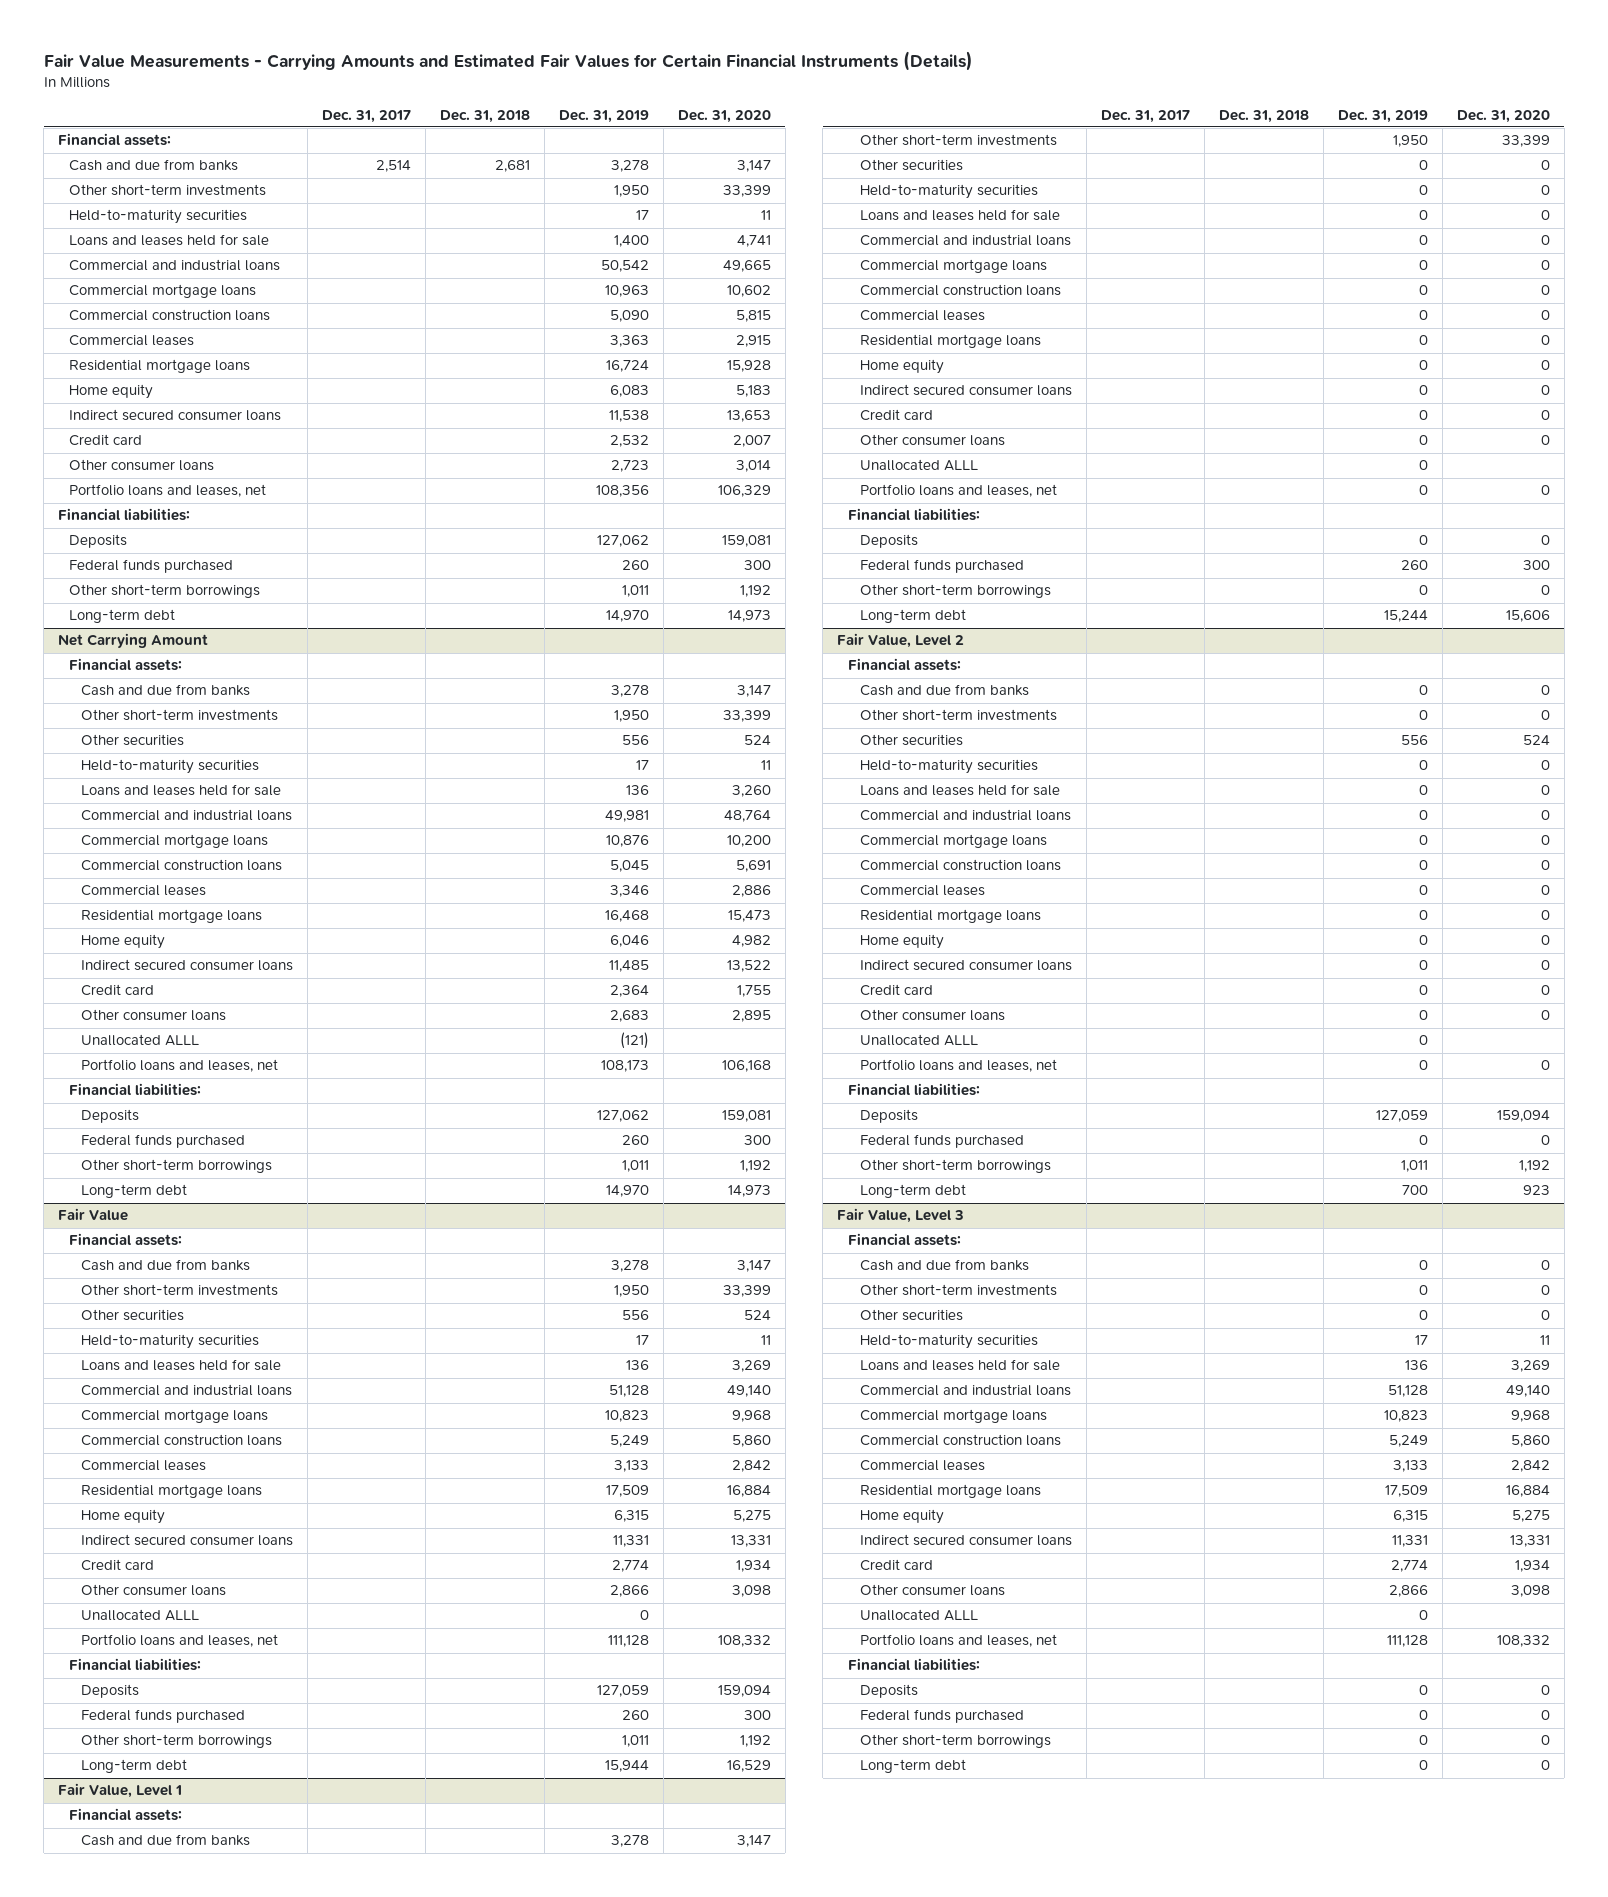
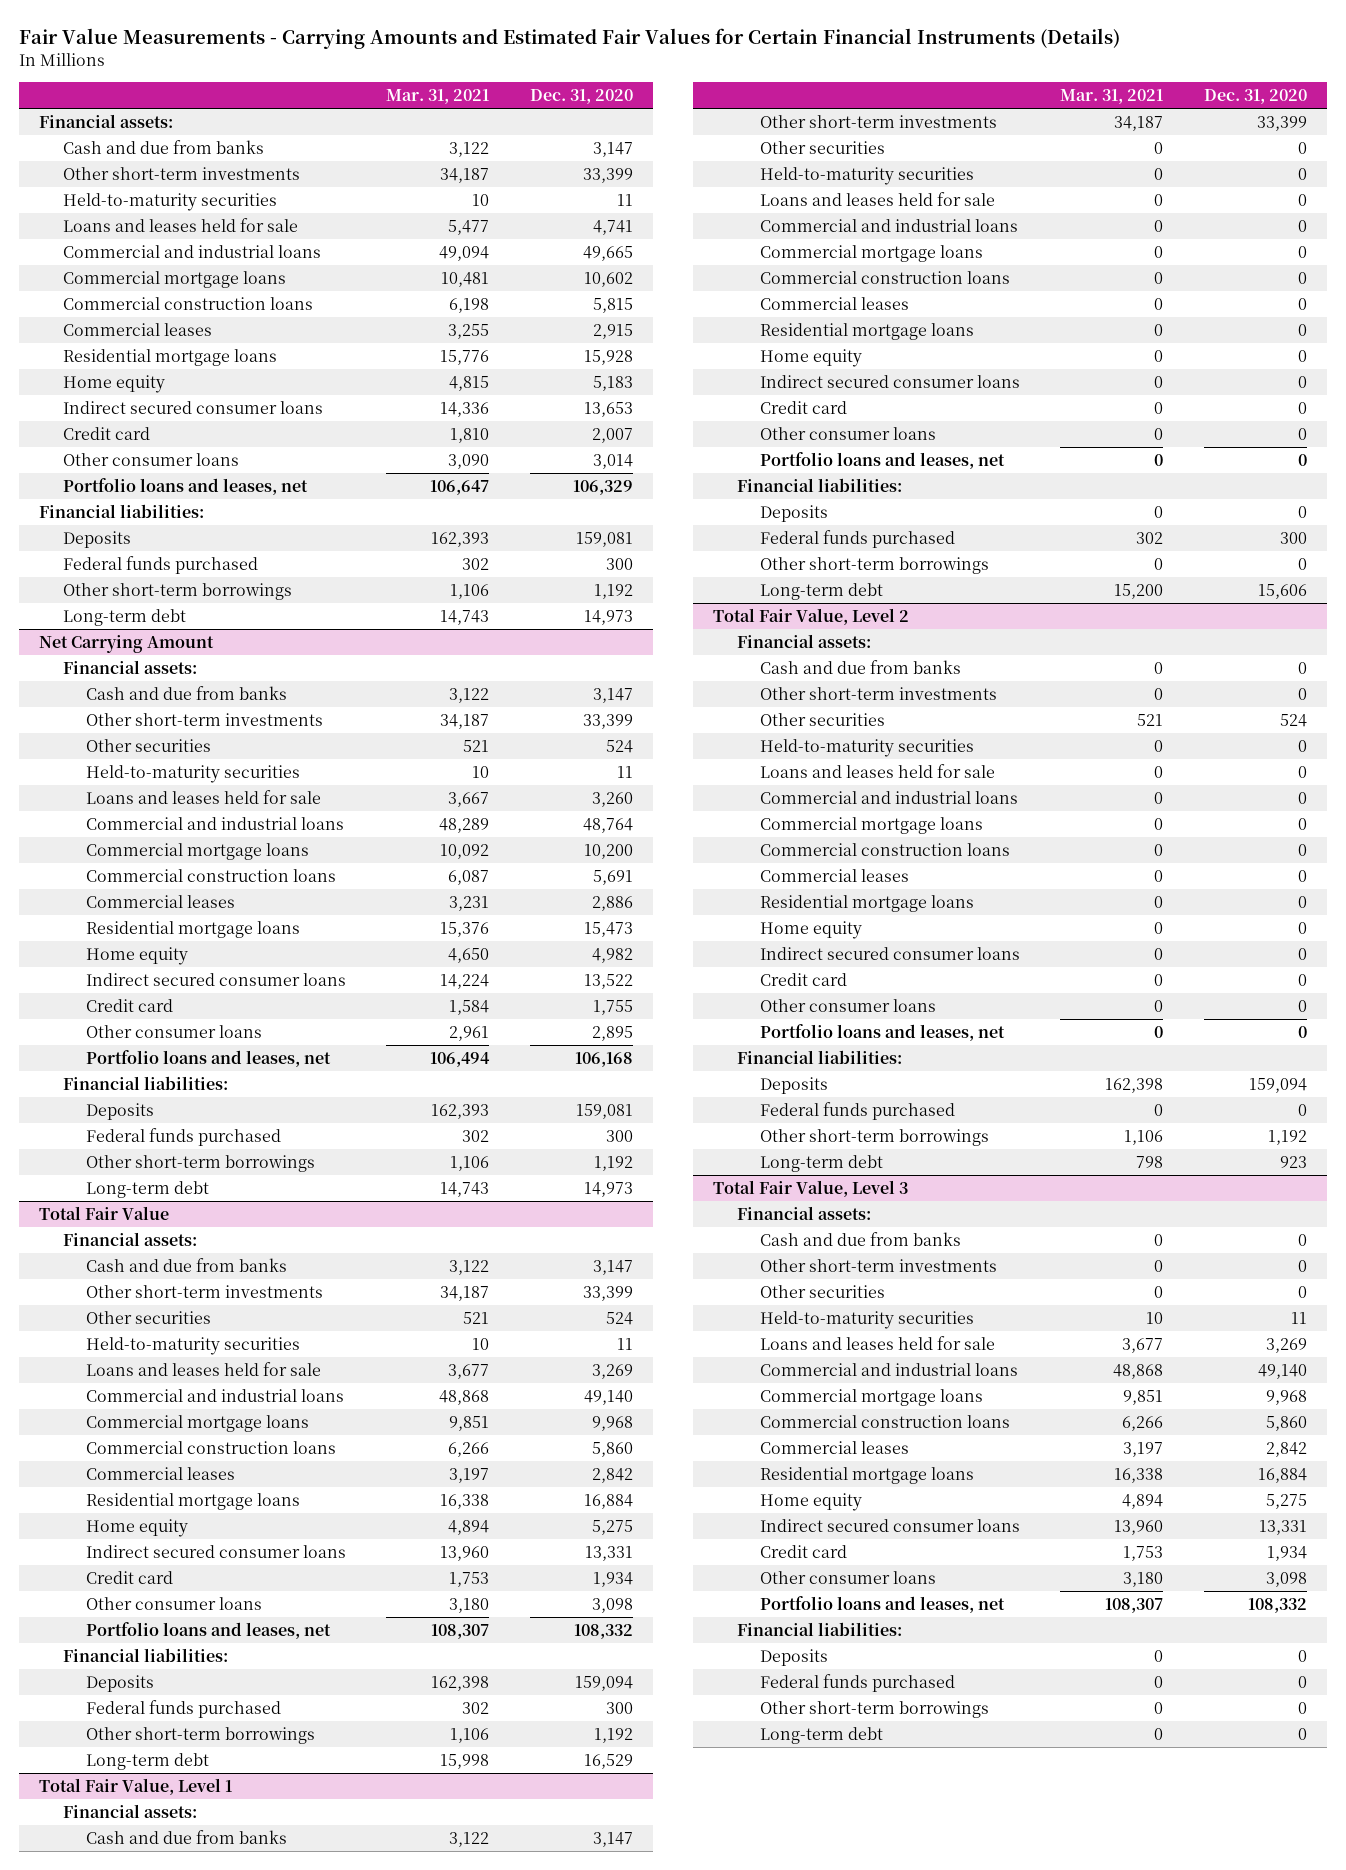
[321,109,411,123] Dec. 31, 2017 -> none
[439,109,530,123] Dec. 31, 2018 -> none
[558,109,649,123] Dec. 31, 2019 -> none
none -> [386,88,490,104] Mar. 31, 2021
[80,1034,199,1047] Unallocated ALLL -> none
[58,1208,129,1222] Fair Value -> [39,1205,170,1220] Total Fair Value
[80,1609,199,1622] Unallocated ALLL -> none
[58,1783,183,1799] Fair Value, Level 1 -> [39,1777,233,1795] Total Fair Value, Level 1
[859,459,978,472] Unallocated ALLL -> none
[837,633,965,649] Fair Value, Level 2 -> [713,607,910,625] Total Fair Value, Level 2
[859,1034,978,1047] Unallocated ALLL -> none
[837,1208,965,1224] Fair Value, Level 3 -> [713,1179,909,1197] Total Fair Value, Level 3
[859,1609,978,1622] Unallocated ALLL -> none

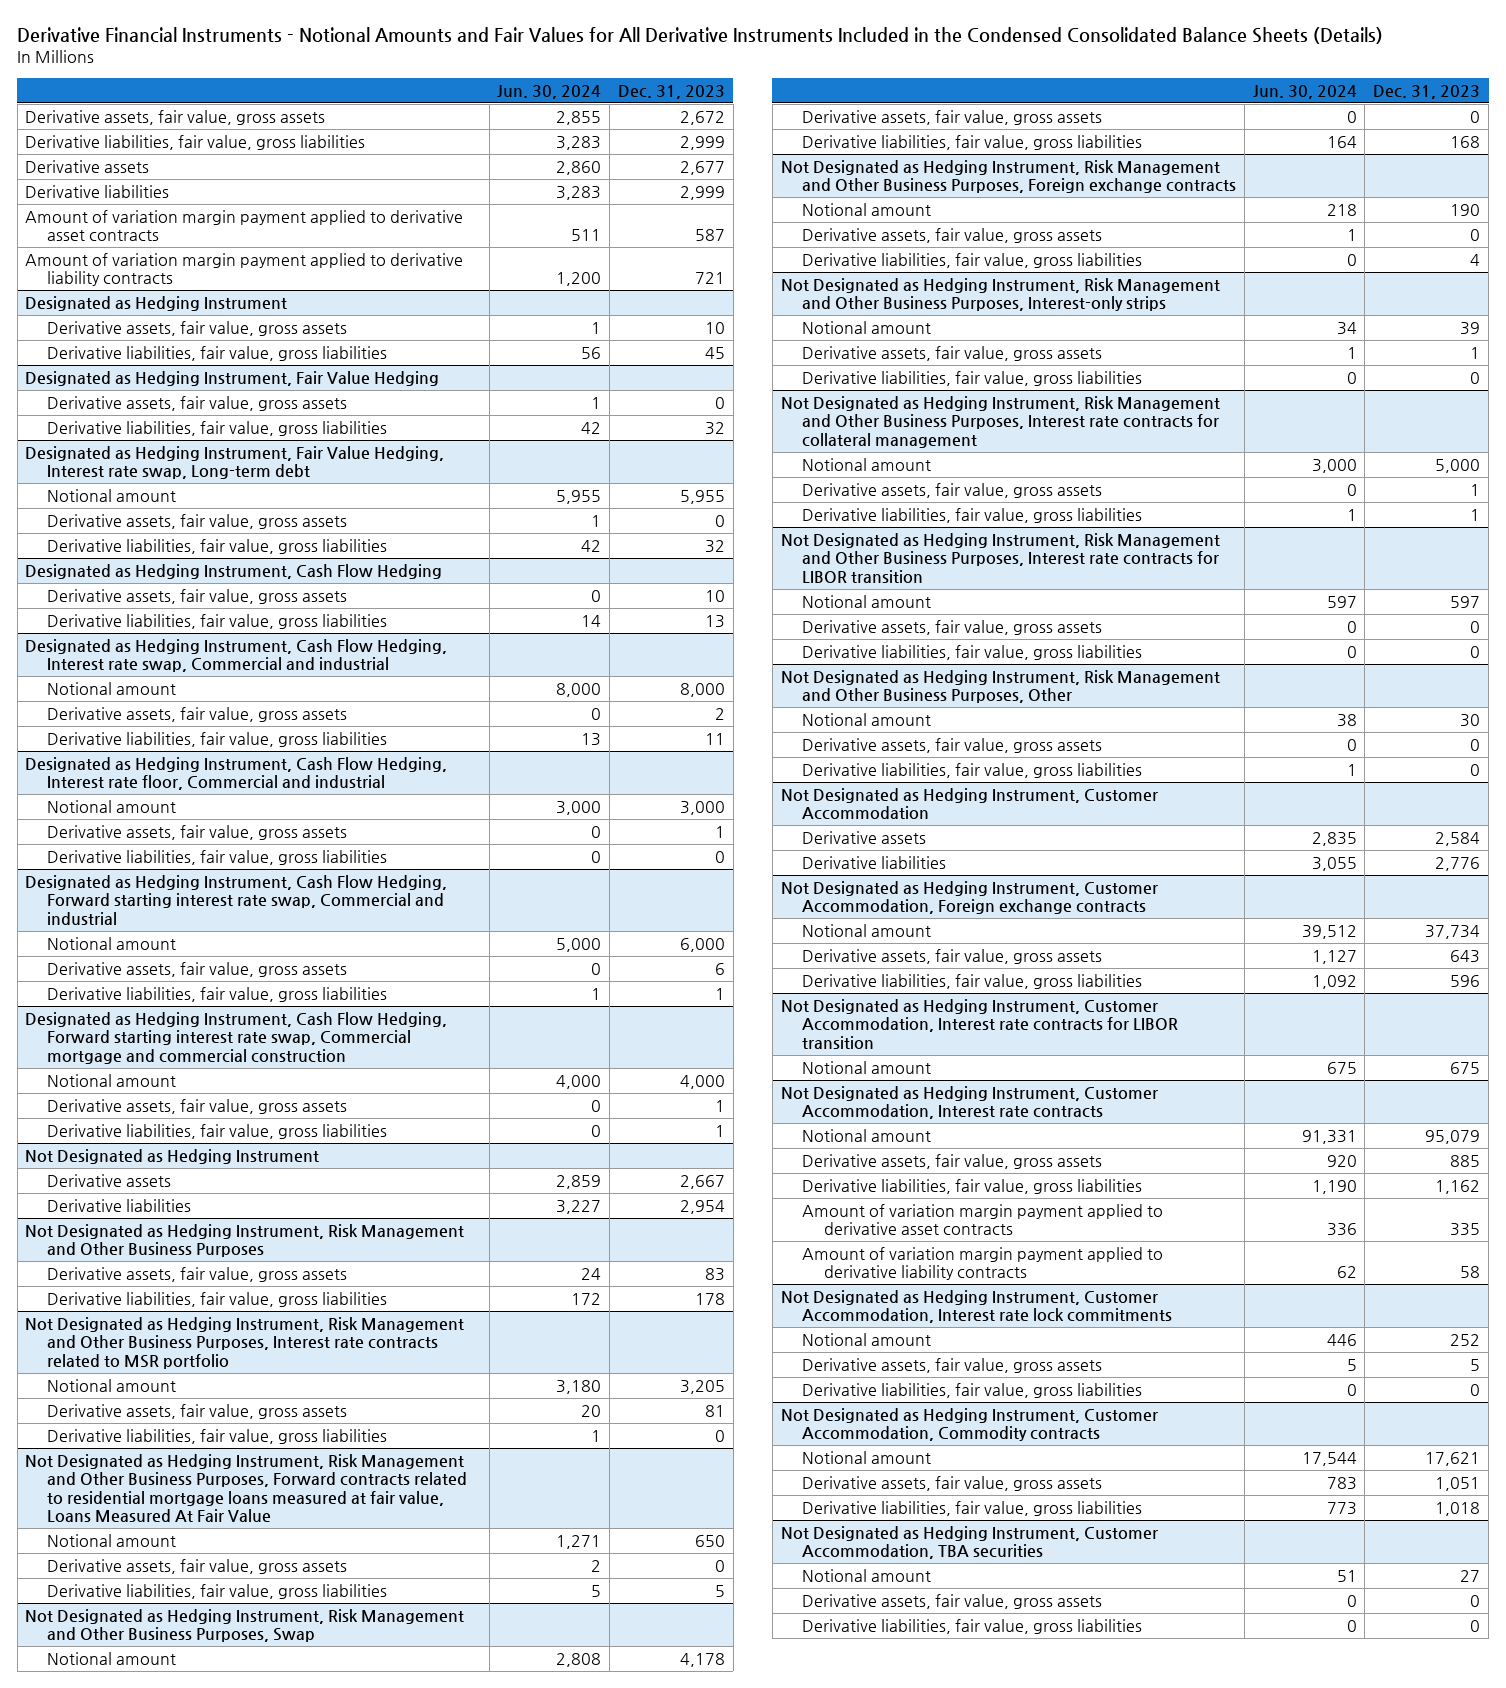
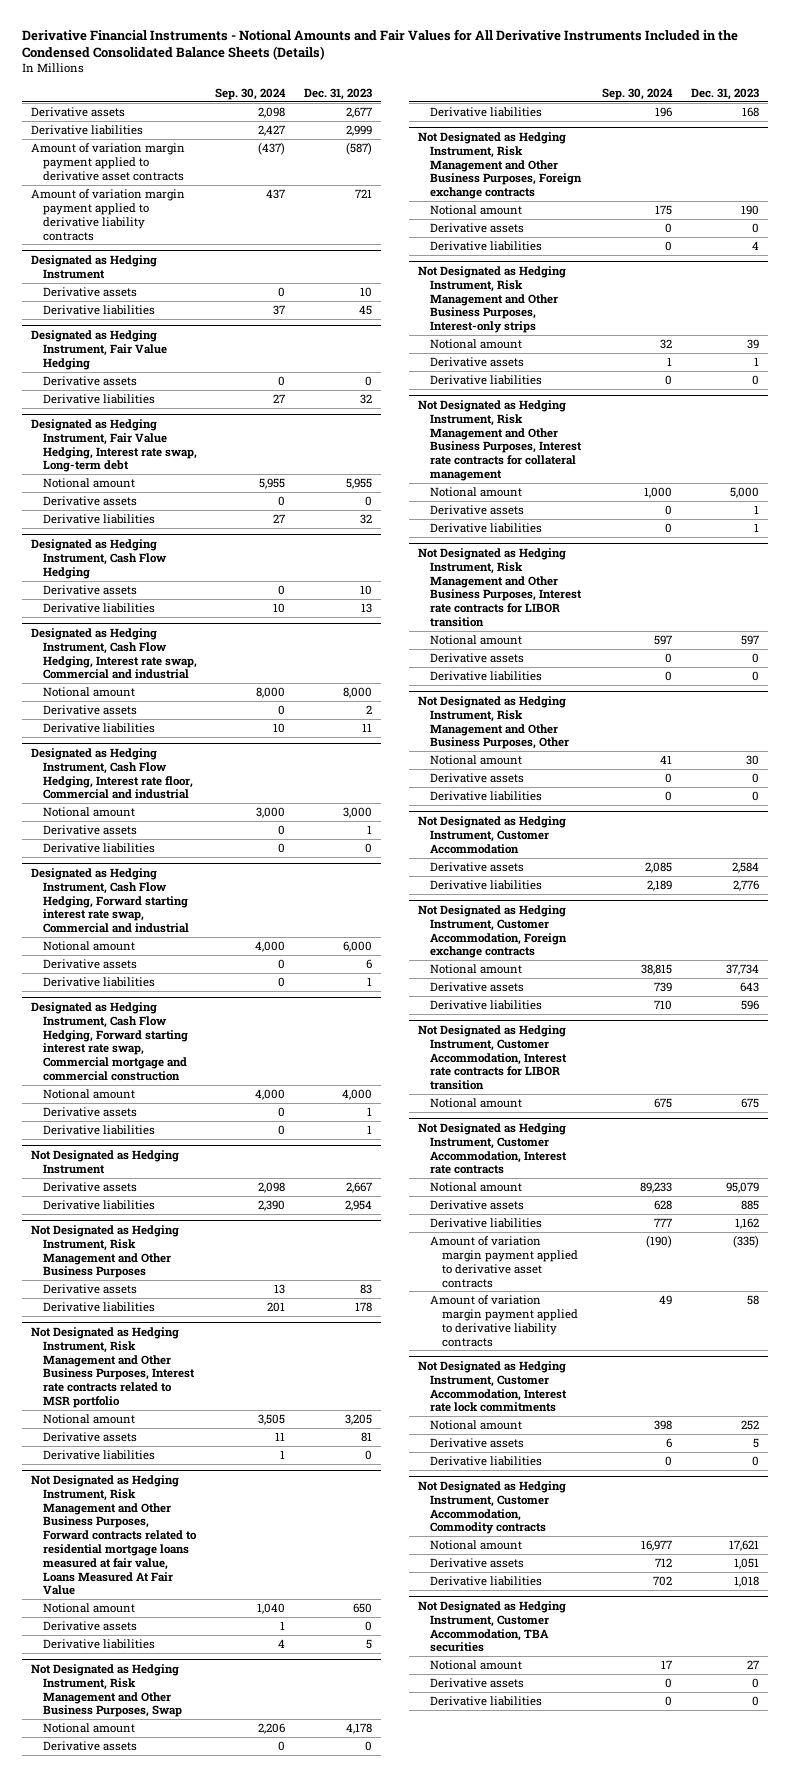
[497,84,602,99] Jun. 30, 2024 -> none
none -> [215,87,287,100] Sep. 30, 2024
[25,109,326,125] Derivative assets, fair value, gross assets -> none
[25,134,366,150] Derivative liabilities, fair value, gross liabilities -> none
[695,229,726,242] 587 -> [345,142,372,156] (587)
[46,320,347,336] Derivative assets, fair value, gross assets -> none
[46,345,387,361] Derivative liabilities, fair value, gross liabilities -> none
none -> [43,287,138,298] Derivative assets
none -> [43,305,156,316] Derivative liabilities
[46,395,347,411] Derivative assets, fair value, gross assets -> none
[46,420,387,436] Derivative liabilities, fair value, gross liabilities -> none
none -> [43,376,138,387] Derivative assets
none -> [43,394,156,405] Derivative liabilities
[46,513,347,529] Derivative assets, fair value, gross assets -> none
[46,538,387,554] Derivative liabilities, fair value, gross liabilities -> none
none -> [43,496,138,507] Derivative assets
none -> [43,514,156,525] Derivative liabilities
[46,588,347,604] Derivative assets, fair value, gross assets -> none
[46,613,387,629] Derivative liabilities, fair value, gross liabilities -> none
none -> [43,585,138,596] Derivative assets
none -> [43,603,156,614] Derivative liabilities
[46,706,347,722] Derivative assets, fair value, gross assets -> none
[46,731,387,747] Derivative liabilities, fair value, gross liabilities -> none
none -> [43,705,138,716] Derivative assets
none -> [43,723,156,734] Derivative liabilities
[46,824,347,840] Derivative assets, fair value, gross assets -> none
[46,849,387,865] Derivative liabilities, fair value, gross liabilities -> none
none -> [43,825,138,836] Derivative assets
none -> [43,843,156,854] Derivative liabilities
[46,961,347,977] Derivative assets, fair value, gross assets -> none
[46,986,387,1002] Derivative liabilities, fair value, gross liabilities -> none
none -> [43,959,138,970] Derivative assets
none -> [43,977,156,988] Derivative liabilities
[46,1098,347,1114] Derivative assets, fair value, gross assets -> none
[46,1123,387,1139] Derivative liabilities, fair value, gross liabilities -> none
none -> [43,1107,138,1118] Derivative assets
none -> [43,1125,156,1136] Derivative liabilities
[46,1266,347,1282] Derivative assets, fair value, gross assets -> none
none -> [43,1284,138,1295] Derivative assets
[46,1291,387,1307] Derivative liabilities, fair value, gross liabilities -> [43,1302,156,1313] Derivative liabilities
[46,1403,347,1419] Derivative assets, fair value, gross assets -> none
[46,1428,387,1444] Derivative liabilities, fair value, gross liabilities -> none
none -> [43,1432,138,1443] Derivative assets
none -> [43,1450,156,1461] Derivative liabilities
[46,1558,347,1574] Derivative assets, fair value, gross assets -> none
[46,1583,387,1599] Derivative liabilities, fair value, gross liabilities -> none
none -> [43,1621,138,1632] Derivative assets
none -> [43,1639,156,1650] Derivative liabilities
[802,109,1103,125] Derivative assets, fair value, gross assets -> none
none -> [43,1741,138,1752] Derivative assets
[802,134,1143,150] Derivative liabilities, fair value, gross liabilities -> [430,107,543,118] Derivative liabilities
[802,227,1103,243] Derivative assets, fair value, gross assets -> none
[802,252,1143,268] Derivative liabilities, fair value, gross liabilities -> none
none -> [430,223,525,234] Derivative assets
none -> [430,241,543,252] Derivative liabilities
[802,345,1103,361] Derivative assets, fair value, gross assets -> none
[802,370,1143,386] Derivative liabilities, fair value, gross liabilities -> none
none -> [430,357,525,368] Derivative assets
none -> [430,375,543,386] Derivative liabilities
[802,482,1103,498] Derivative assets, fair value, gross assets -> none
[802,507,1143,523] Derivative liabilities, fair value, gross liabilities -> none
none -> [430,505,525,516] Derivative assets
none -> [430,523,543,534] Derivative liabilities
[802,619,1103,635] Derivative assets, fair value, gross assets -> none
[802,644,1143,660] Derivative liabilities, fair value, gross liabilities -> none
none -> [430,653,525,664] Derivative assets
none -> [430,671,543,682] Derivative liabilities
[802,737,1103,753] Derivative assets, fair value, gross assets -> none
[802,762,1143,778] Derivative liabilities, fair value, gross liabilities -> none
none -> [430,773,525,784] Derivative assets
none -> [430,791,543,802] Derivative liabilities
[802,948,1103,964] Derivative assets, fair value, gross assets -> [430,982,525,993] Derivative assets
[802,973,1143,989] Derivative liabilities, fair value, gross liabilities -> [430,1000,543,1011] Derivative liabilities
[802,1153,1103,1169] Derivative assets, fair value, gross assets -> [430,1200,525,1211] Derivative assets
[802,1178,1143,1194] Derivative liabilities, fair value, gross liabilities -> [430,1218,543,1229] Derivative liabilities
[1450,1223,1481,1237] 335 -> [732,1235,759,1249] (335)
[802,1357,1103,1373] Derivative assets, fair value, gross assets -> none
[802,1382,1143,1398] Derivative liabilities, fair value, gross liabilities -> none
none -> [430,1438,525,1449] Derivative assets
none -> [430,1456,543,1467] Derivative liabilities
[802,1475,1103,1491] Derivative assets, fair value, gross assets -> [430,1558,525,1569] Derivative assets
[802,1500,1143,1516] Derivative liabilities, fair value, gross liabilities -> [430,1576,543,1587] Derivative liabilities
[802,1593,1103,1609] Derivative assets, fair value, gross assets -> none
[802,1618,1143,1634] Derivative liabilities, fair value, gross liabilities -> none
none -> [430,1678,525,1689] Derivative assets
none -> [430,1696,543,1707] Derivative liabilities

